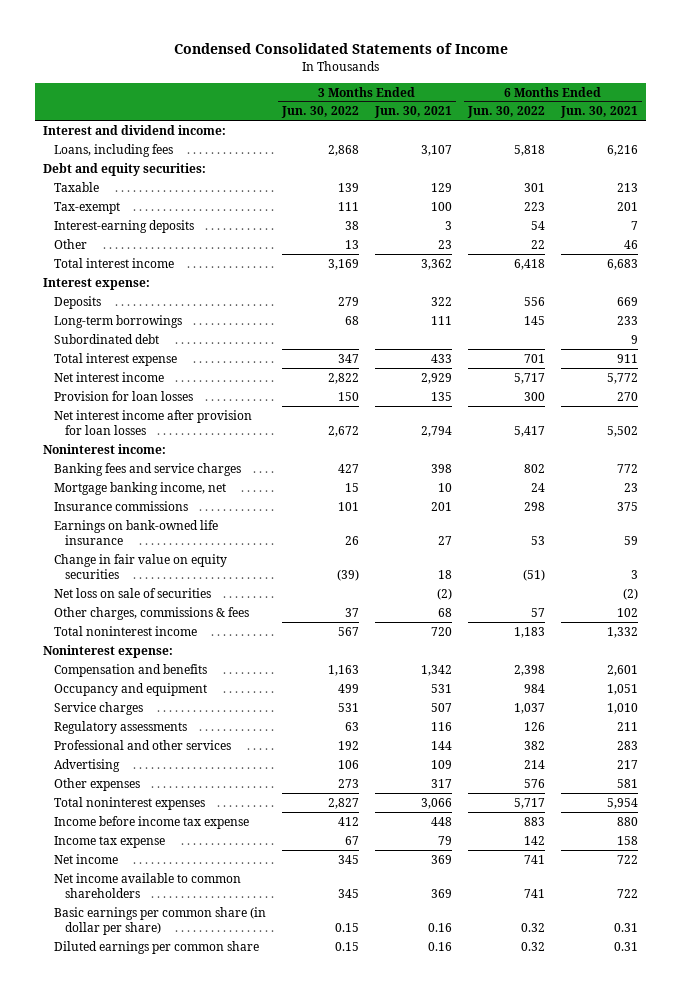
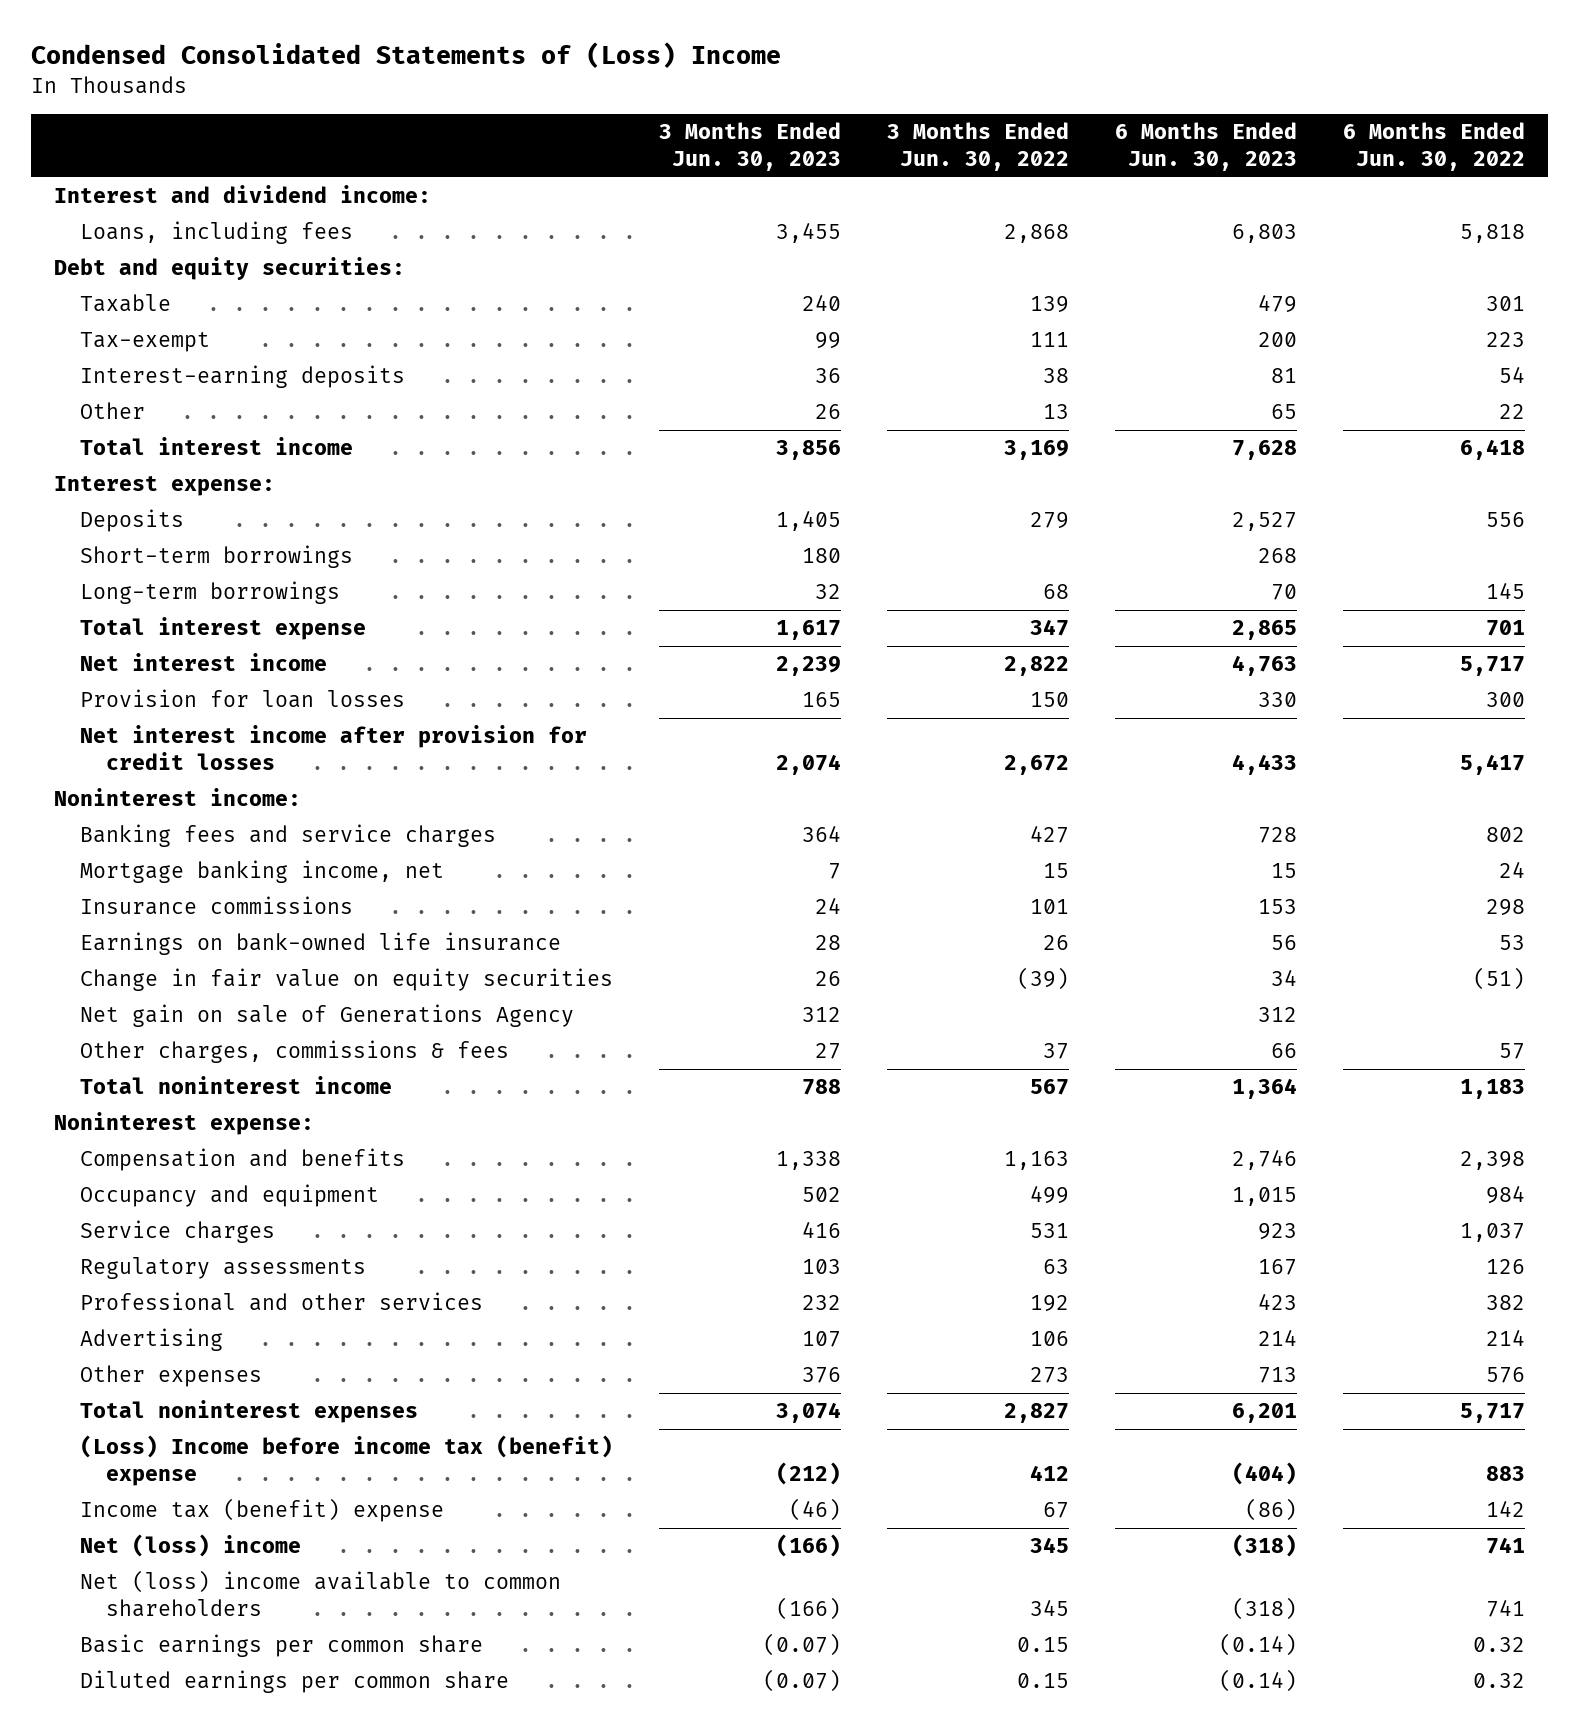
[173,43,508,55] Condensed Consolidated Statements of Income -> [31,42,782,69] Condensed Consolidated Statements of (Loss) Income
[374,106,453,119] Jun. 30, 2021 -> none
[560,106,639,119] Jun. 30, 2021 -> none
none -> [659,121,842,172] 3 Months Ended Jun. 30, 2023
none -> [1114,121,1297,172] 6 Months Ended Jun. 30, 2023
none -> [80,545,354,569] Short-term borrowings
[53,333,159,344] Subordinated debt -> none
[53,409,252,436] Net interest income after provision for loan losses -> [80,725,588,771] Net interest income after provision for credit losses
[53,587,211,598] Net loss on sale of securities -> none
none -> [80,1004,575,1028] Net gain on sale of Generations Agency
[53,815,249,829] Income before income tax expense -> [80,1435,614,1487] (Loss) Income before income tax (benefit) expense
[53,835,165,848] Income tax expense -> [80,1498,445,1523] Income tax (benefit) expense
[53,853,118,864] Net income -> [80,1534,302,1558] Net (loss) income
[53,872,241,899] Net income available to common shareholders -> [80,1570,562,1618] Net (loss) income available to common shareholders
[53,906,266,936] Basic earnings per common share (in dollar per share) -> [80,1634,484,1658] Basic earnings per common share

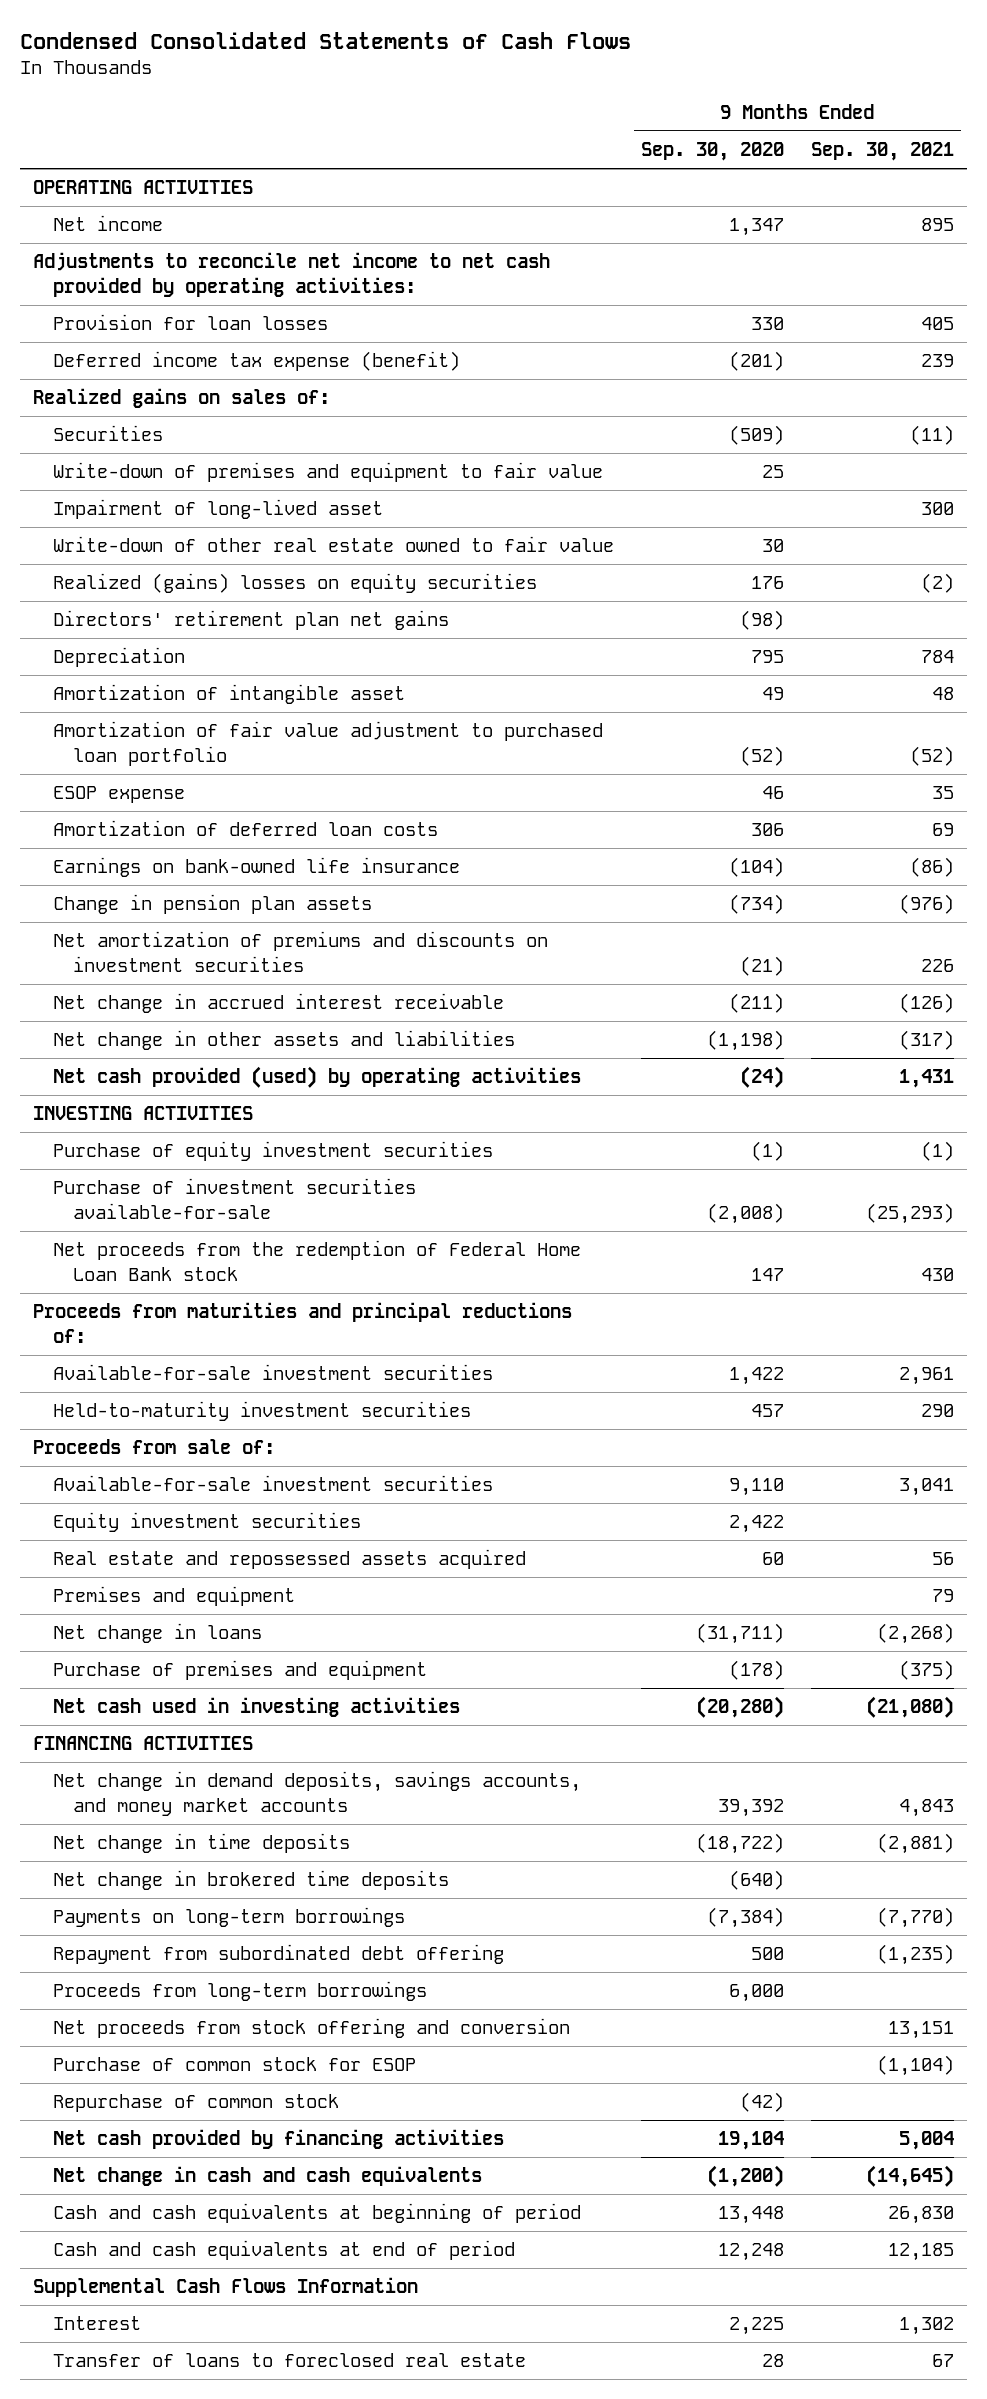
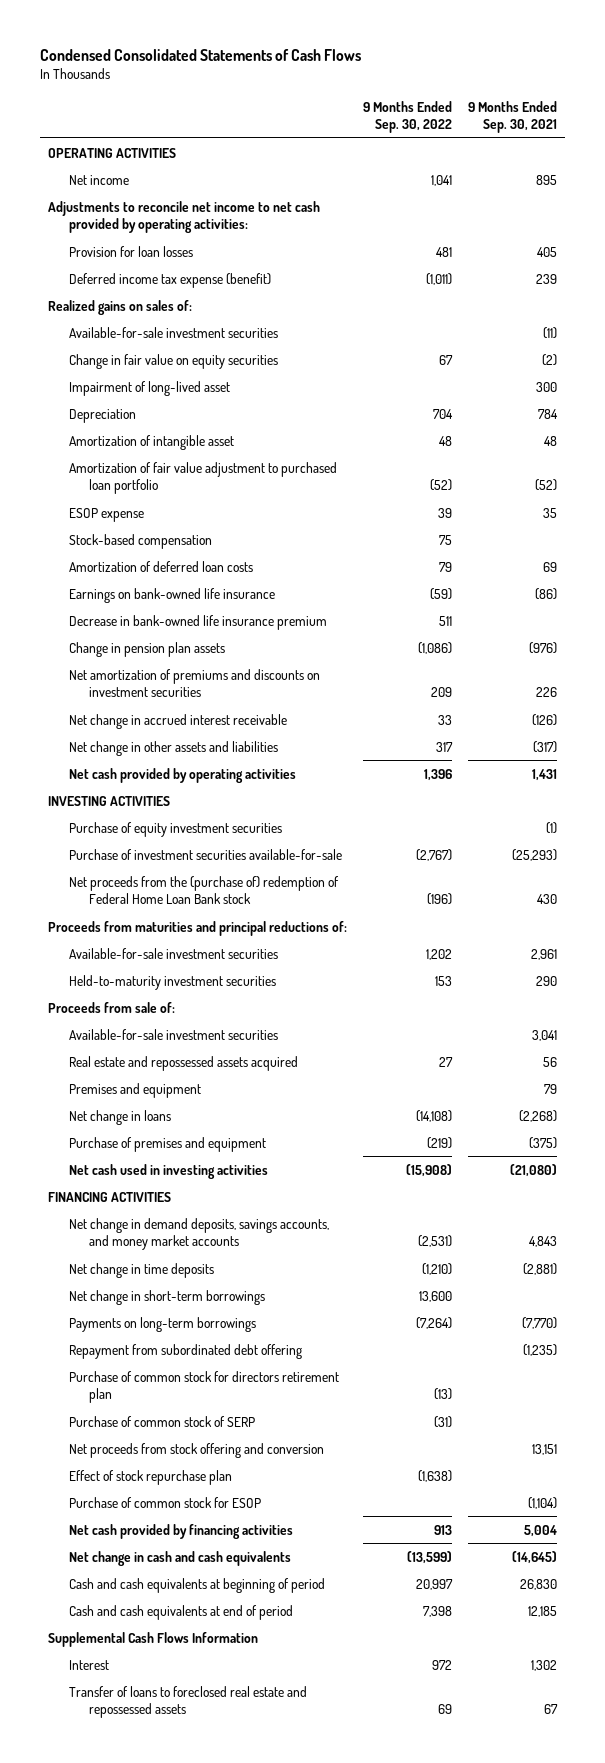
[641,142,785,162] Sep. 30, 2020 -> none
none -> [363,100,453,134] 9 Months Ended Sep. 30, 2022
[53,425,164,442] Securities -> none
[53,462,604,483] Write-down of premises and equipment to fair value -> none
none -> [68,326,278,338] Available-for-sale investment securities
none -> [68,353,278,369] Change in fair value on equity securities
[53,536,615,553] Write-down of other real estate owned to fair value -> none
[53,573,538,594] Realized (gains) losses on equity securities -> none
[53,610,450,631] Directors' retirement plan net gains -> none
none -> [68,533,212,549] Stock-based compensation
none -> [68,614,327,630] Decrease in bank-owned life insurance premium
[53,1066,582,1089] Net cash provided (used) by operating activities -> [68,767,296,783] Net cash provided by operating activities
[53,1240,582,1281] Net proceeds from the redemption of Federal Home Loan Bank stock -> [68,875,339,905] Net proceeds from the (purchase of) redemption of Federal Home Loan Bank stock
[53,1512,362,1533] Equity investment securities -> none
[53,1870,450,1891] Net change in brokered time deposits -> none
none -> [68,1289,265,1305] Net change in short-term borrowings
[53,1981,428,2002] Proceeds from long-term borrowings -> none
none -> [68,1370,339,1404] Purchase of common stock for directors retirement plan
none -> [68,1415,255,1427] Purchase of common stock of SERP
none -> [68,1469,232,1485] Effect of stock repurchase plan
[53,2094,340,2113] Repurchase of common stock -> none
[53,2353,527,2368] Transfer of loans to foreclosed real estate -> [68,1685,307,1719] Transfer of loans to foreclosed real estate and repossessed assets

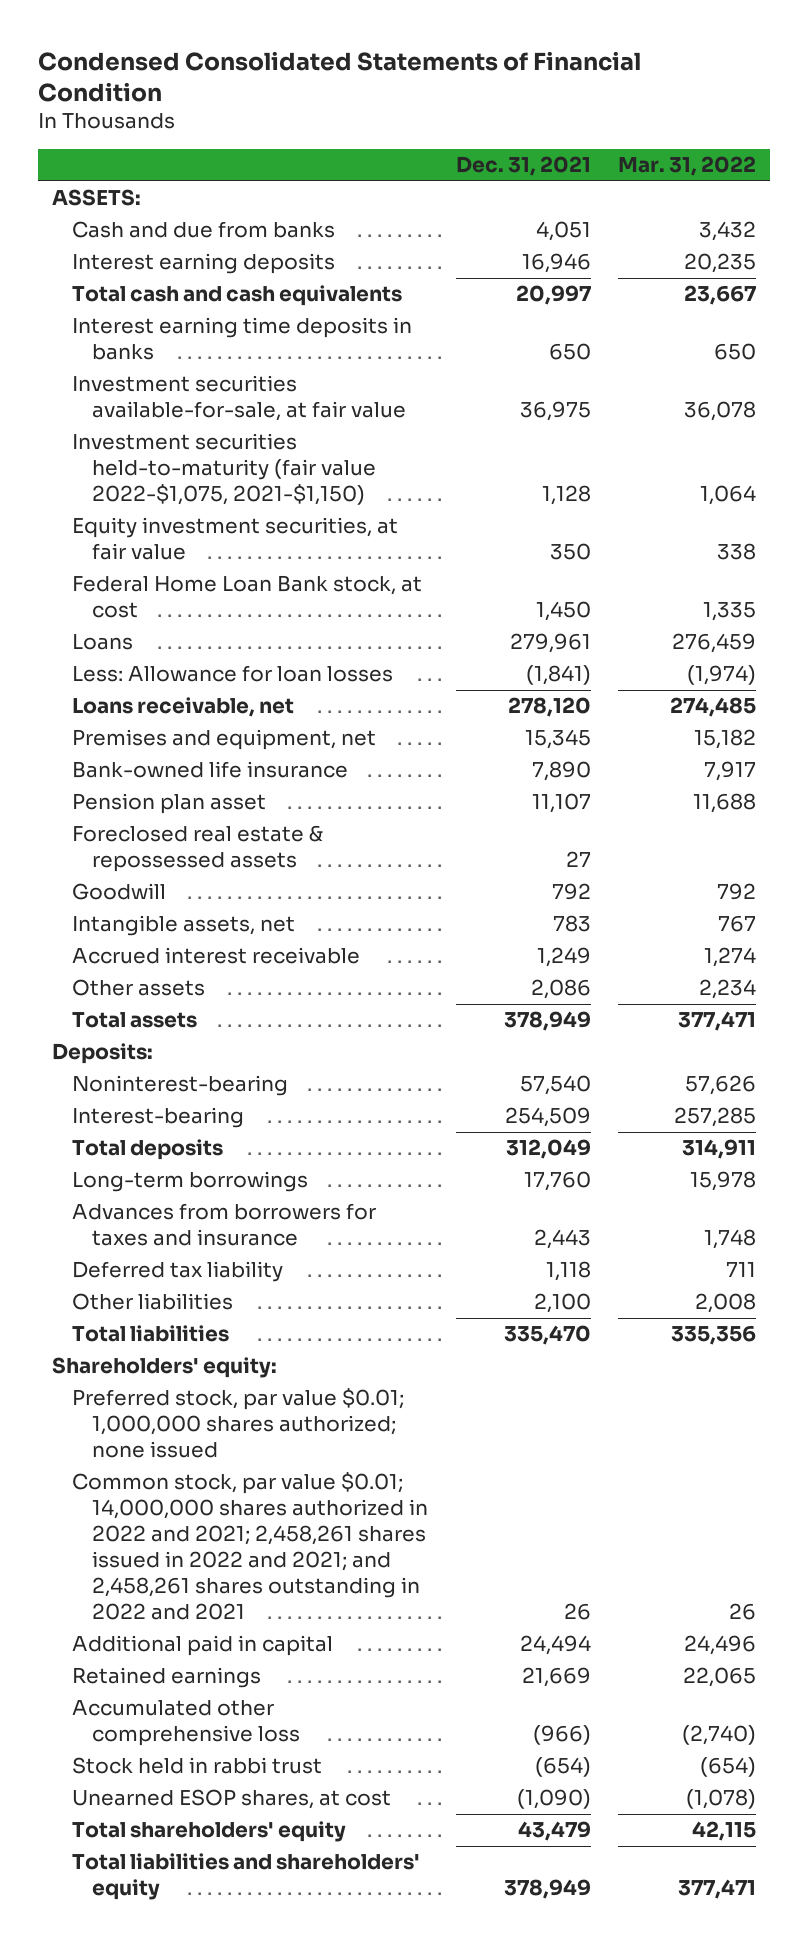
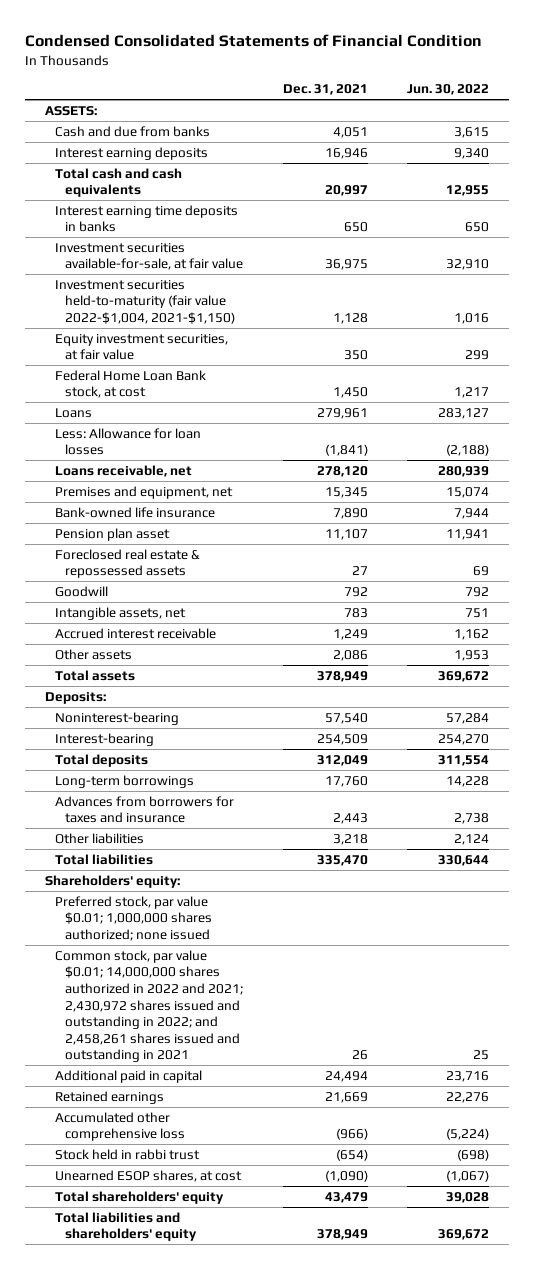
[618,156,757,177] Mar. 31, 2022 -> none
none -> [406,84,489,96] Jun. 30, 2022
[71,433,377,506] Investment securities held-to-maturity (fair value 2022-$1,075, 2021-$1,150) -> [54,279,236,325] Investment securities held-to-maturity (fair value 2022-$1,004, 2021-$1,150)
[71,1261,283,1283] Deferred tax liability -> none
[533,1293,591,1314] 2,100 -> [332,833,368,845] 3,218
[71,1472,429,1621] Common stock, par value $0.01; 14,000,000 shares authorized in 2022 and 2021; 2,458,261 shares issued in 2022 and 2021; and 2,458,261 shares outstanding in 2022 and 2021 -> [54,949,244,1063] Common stock, par value $0.01; 14,000,000 shares authorized in 2022 and 2021; 2,430,972 shares issued and outstanding in 2022; and 2,458,261 shares issued and outstanding in 2021

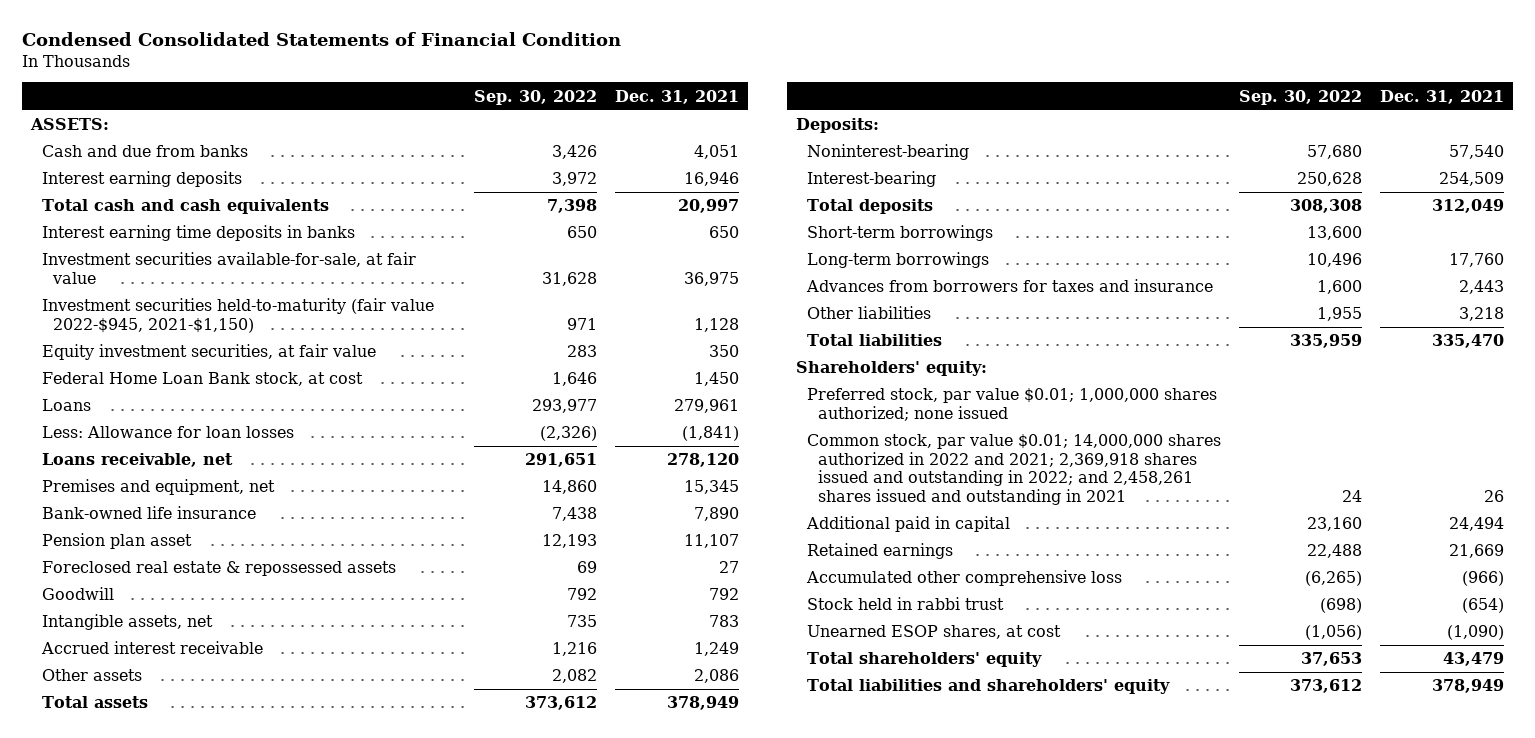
[406,84,489,96] Jun. 30, 2022 -> none
none -> [474,89,598,105] Sep. 30, 2022
[54,279,236,325] Investment securities held-to-maturity (fair value 2022-$1,004, 2021-$1,150) -> [42,298,435,333] Investment securities held-to-maturity (fair value 2022-$945, 2021-$1,150)
none -> [806,225,993,242] Short-term borrowings
[54,949,244,1063] Common stock, par value $0.01; 14,000,000 shares authorized in 2022 and 2021; 2,430,972 shares issued and outstanding in 2022; and 2,458,261 shares issued and outstanding in 2021 -> [806,434,1221,505] Common stock, par value $0.01; 14,000,000 shares authorized in 2022 and 2021; 2,369,918 shares issued and outstanding in 2022; and 2,458,261 shares issued and outstanding in 2021

